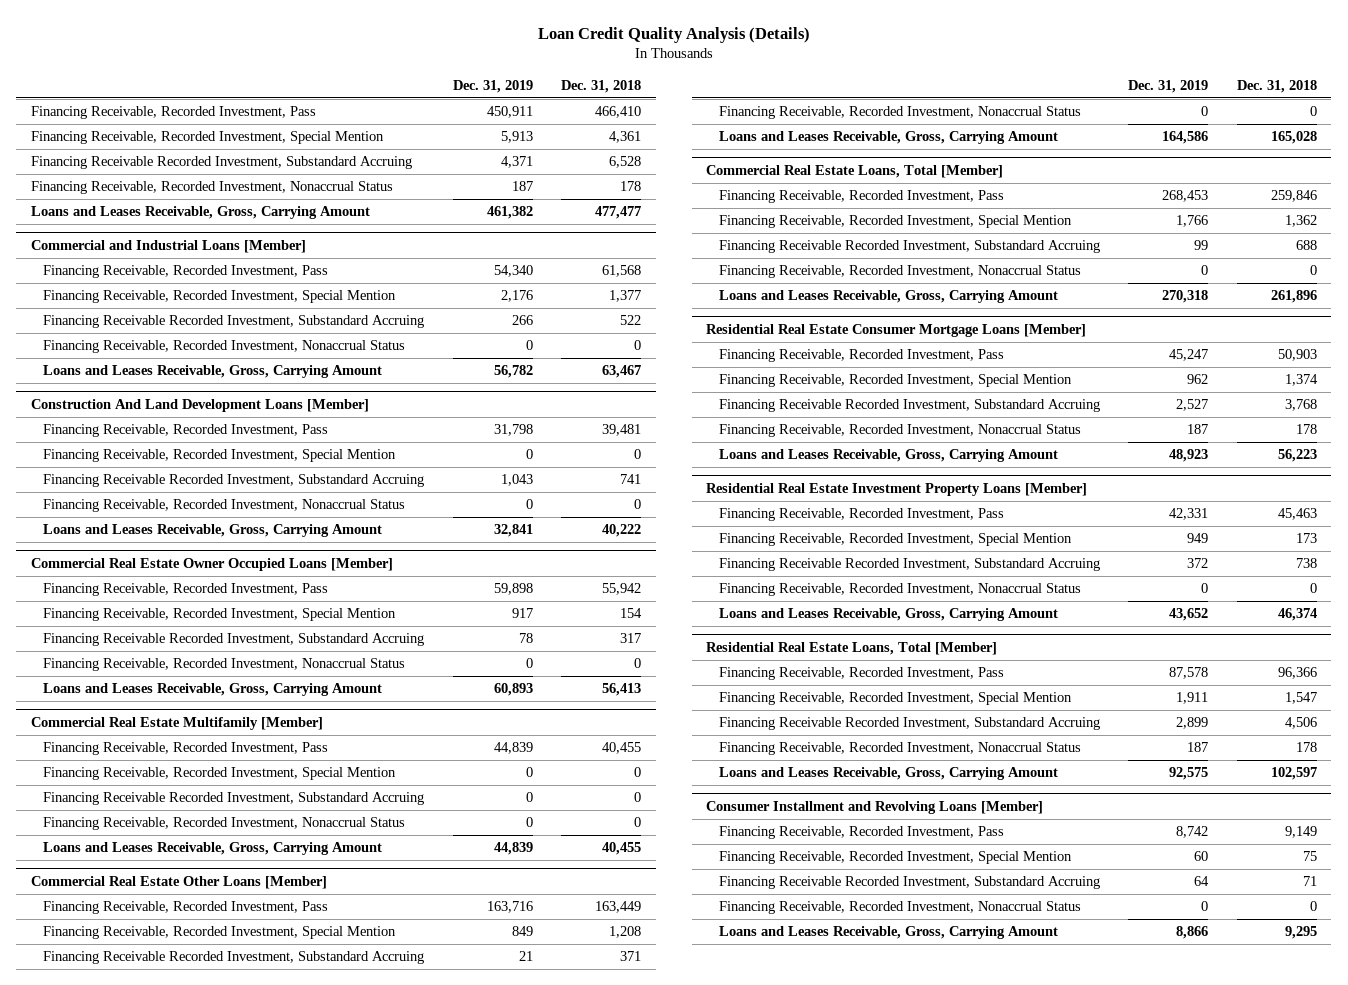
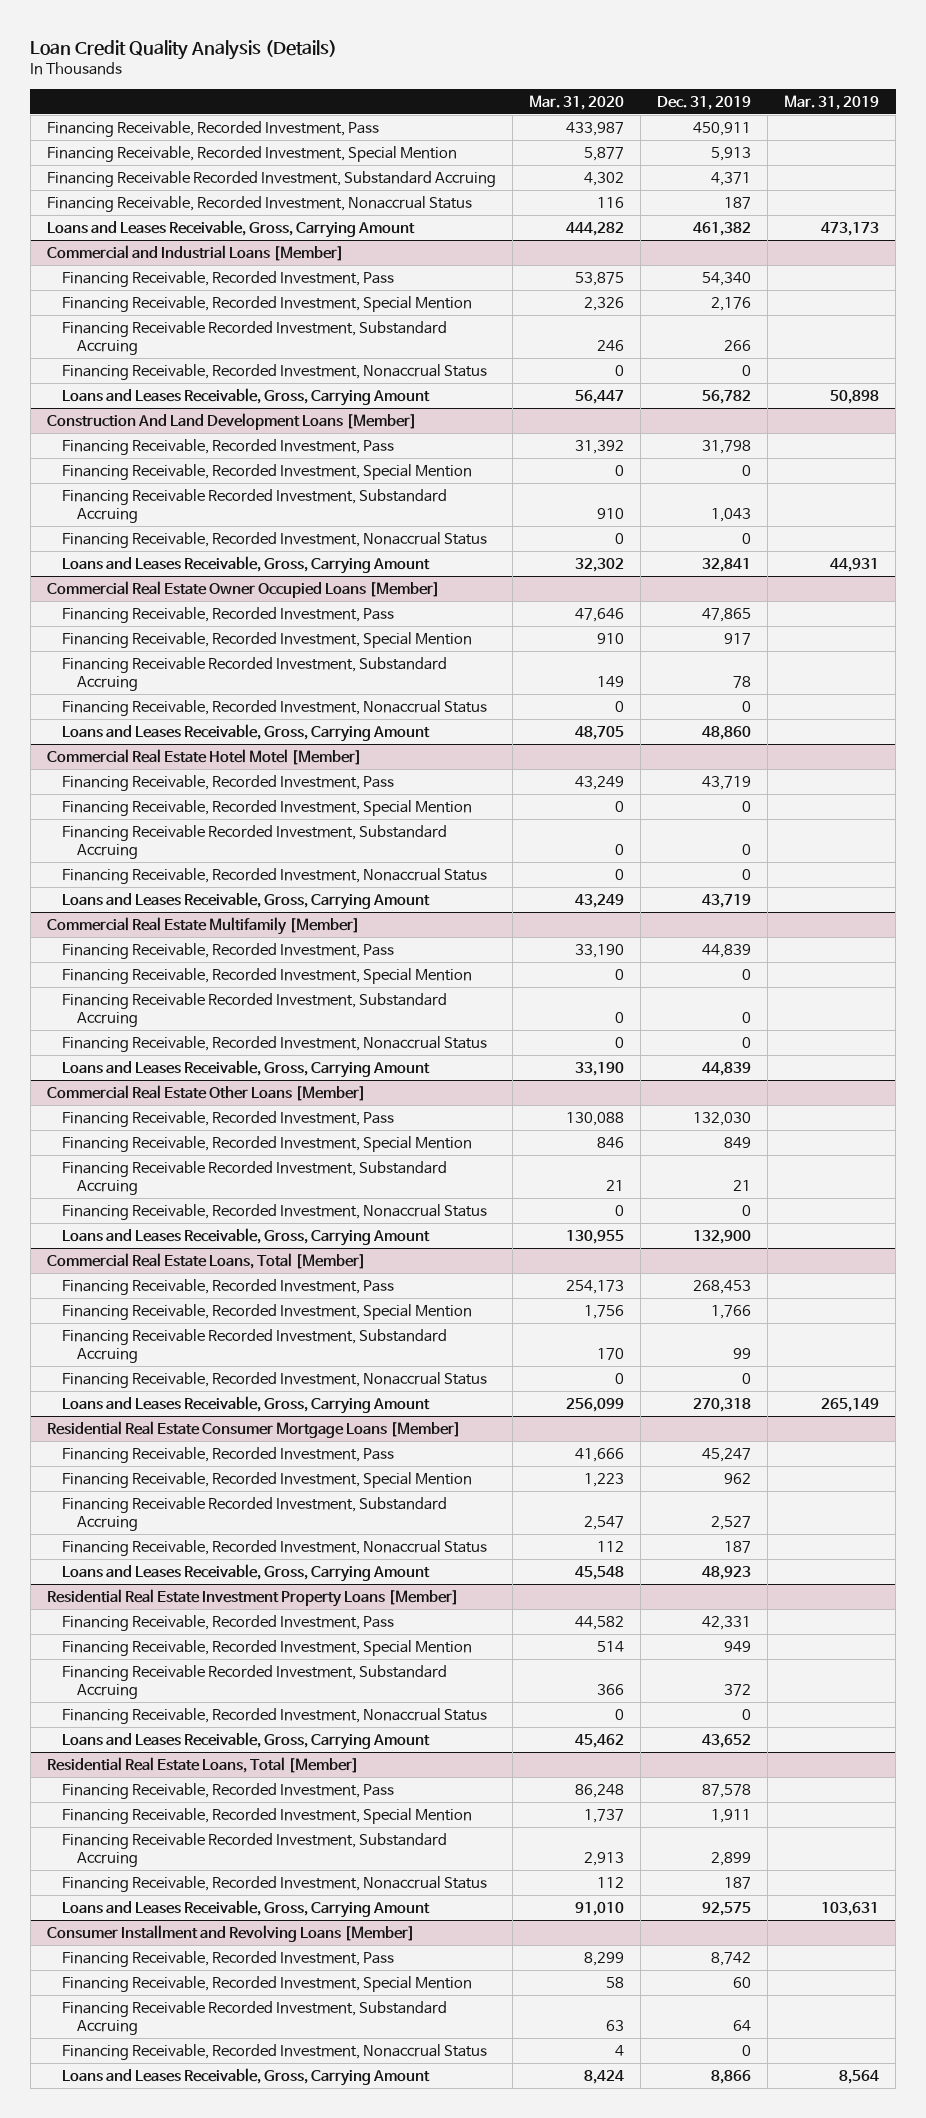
[561,80,642,94] Dec. 31, 2018 -> none
none -> [528,94,624,110] Mar. 31, 2020
none -> [784,94,880,110] Mar. 31, 2019
[493,583,533,596] 59,898 -> [701,607,751,622] 47,865
[493,683,533,697] 60,893 -> [701,725,751,740] 48,860
none -> [46,748,362,765] Commercial Real Estate Hotel Motel [Member]
none -> [61,774,394,791] Financing Receivable, Recorded Investment, Pass
none -> [61,799,472,816] Financing Receivable, Recorded Investment, Special Mention
none -> [61,824,447,860] Financing Receivable Recorded Investment, Substandard Accruing
none -> [61,867,487,884] Financing Receivable, Recorded Investment, Nonaccrual Status
none -> [61,891,430,910] Loans and Leases Receivable, Gross, Carrying Amount
[486,901,533,914] 163,716 -> [692,1111,751,1126] 132,030
[1162,131,1209,145] 164,586 -> [692,1229,751,1244] 132,900

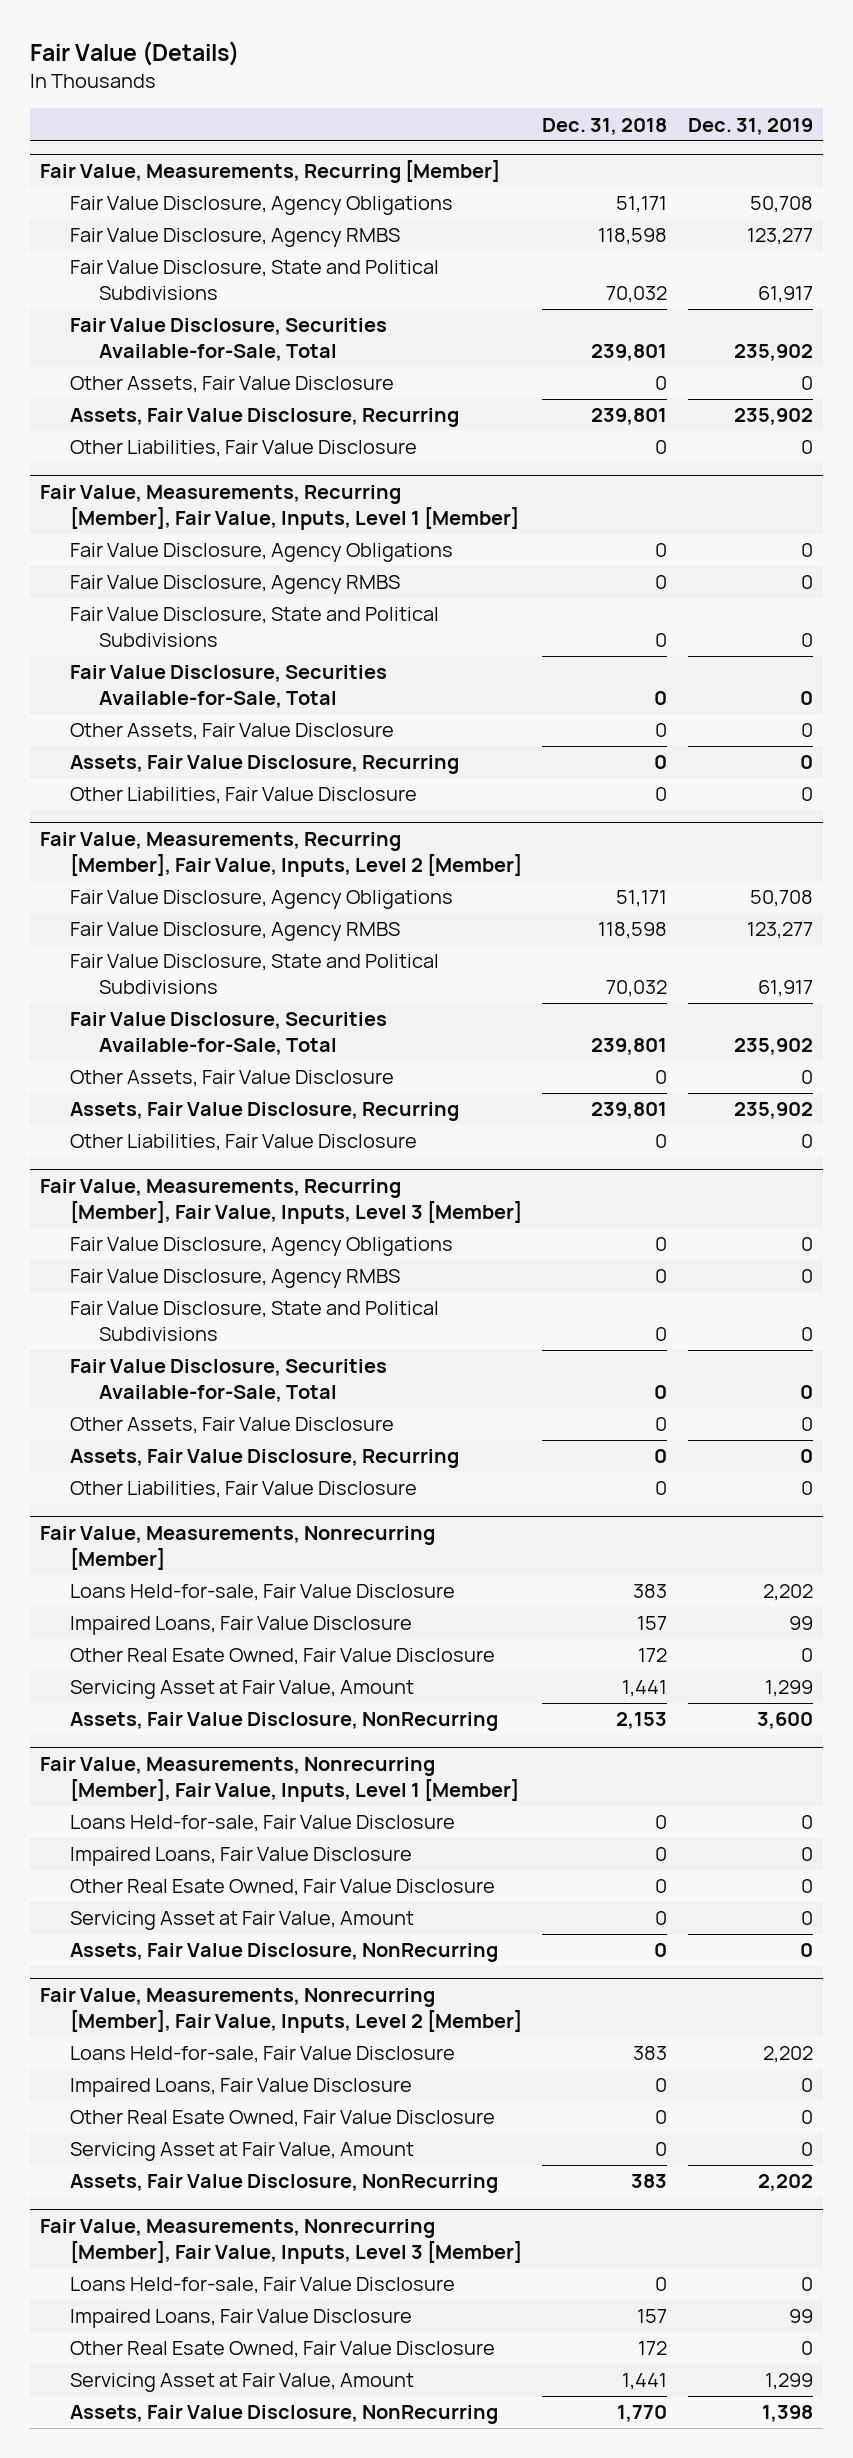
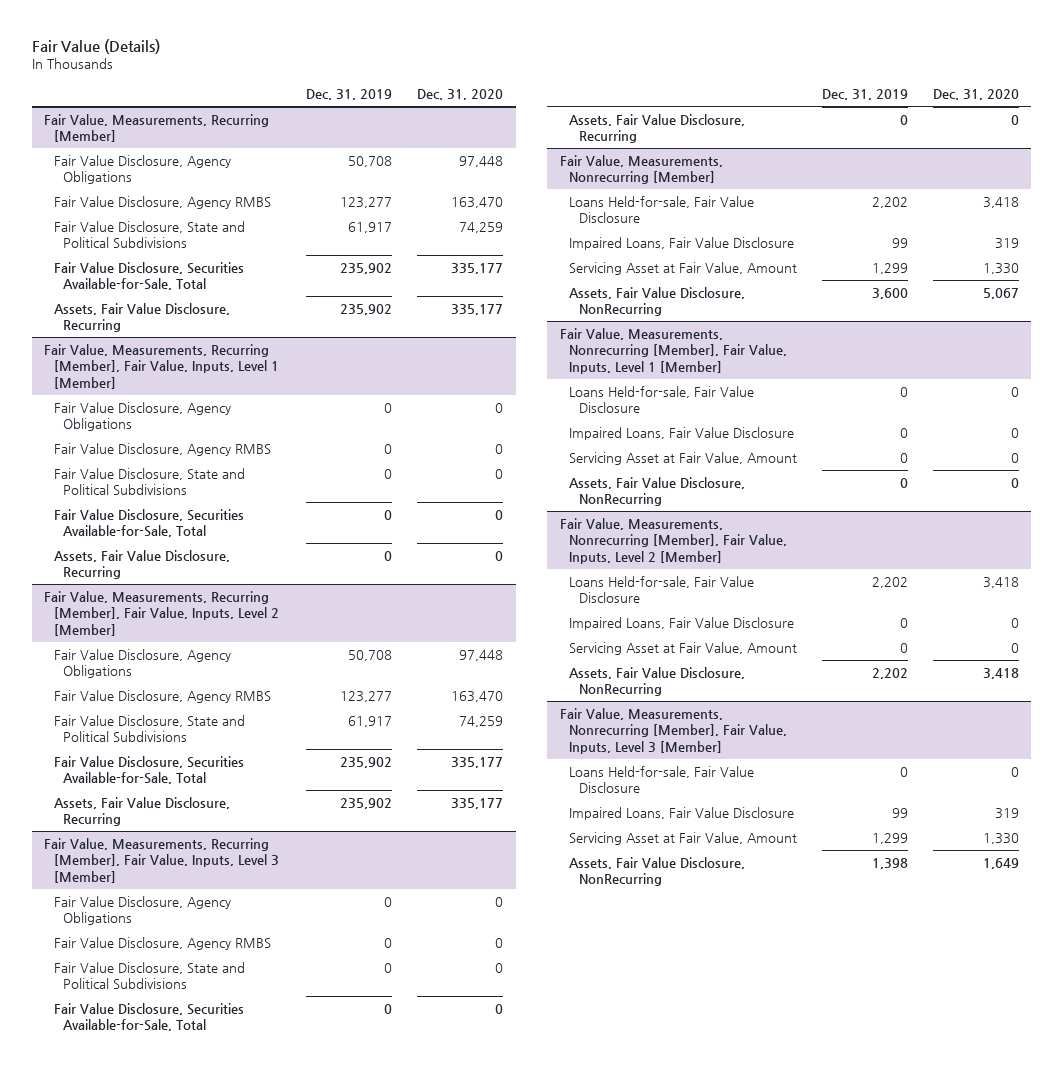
[542,117,668,135] Dec. 31, 2018 -> none
none -> [417,89,504,101] Dec. 31, 2020
[69,376,394,394] Other Assets, Fair Value Disclosure -> none
[69,440,417,458] Other Liabilities, Fair Value Disclosure -> none
[69,723,394,741] Other Assets, Fair Value Disclosure -> none
[69,787,417,805] Other Liabilities, Fair Value Disclosure -> none
[69,1070,394,1088] Other Assets, Fair Value Disclosure -> none
[69,1134,417,1152] Other Liabilities, Fair Value Disclosure -> none
[69,1417,394,1435] Other Assets, Fair Value Disclosure -> none
[69,1481,417,1499] Other Liabilities, Fair Value Disclosure -> none
[69,1648,495,1666] Other Real Esate Owned, Fair Value Disclosure -> none
[69,1879,495,1897] Other Real Esate Owned, Fair Value Disclosure -> none
[69,2110,495,2128] Other Real Esate Owned, Fair Value Disclosure -> none
[69,2341,495,2359] Other Real Esate Owned, Fair Value Disclosure -> none

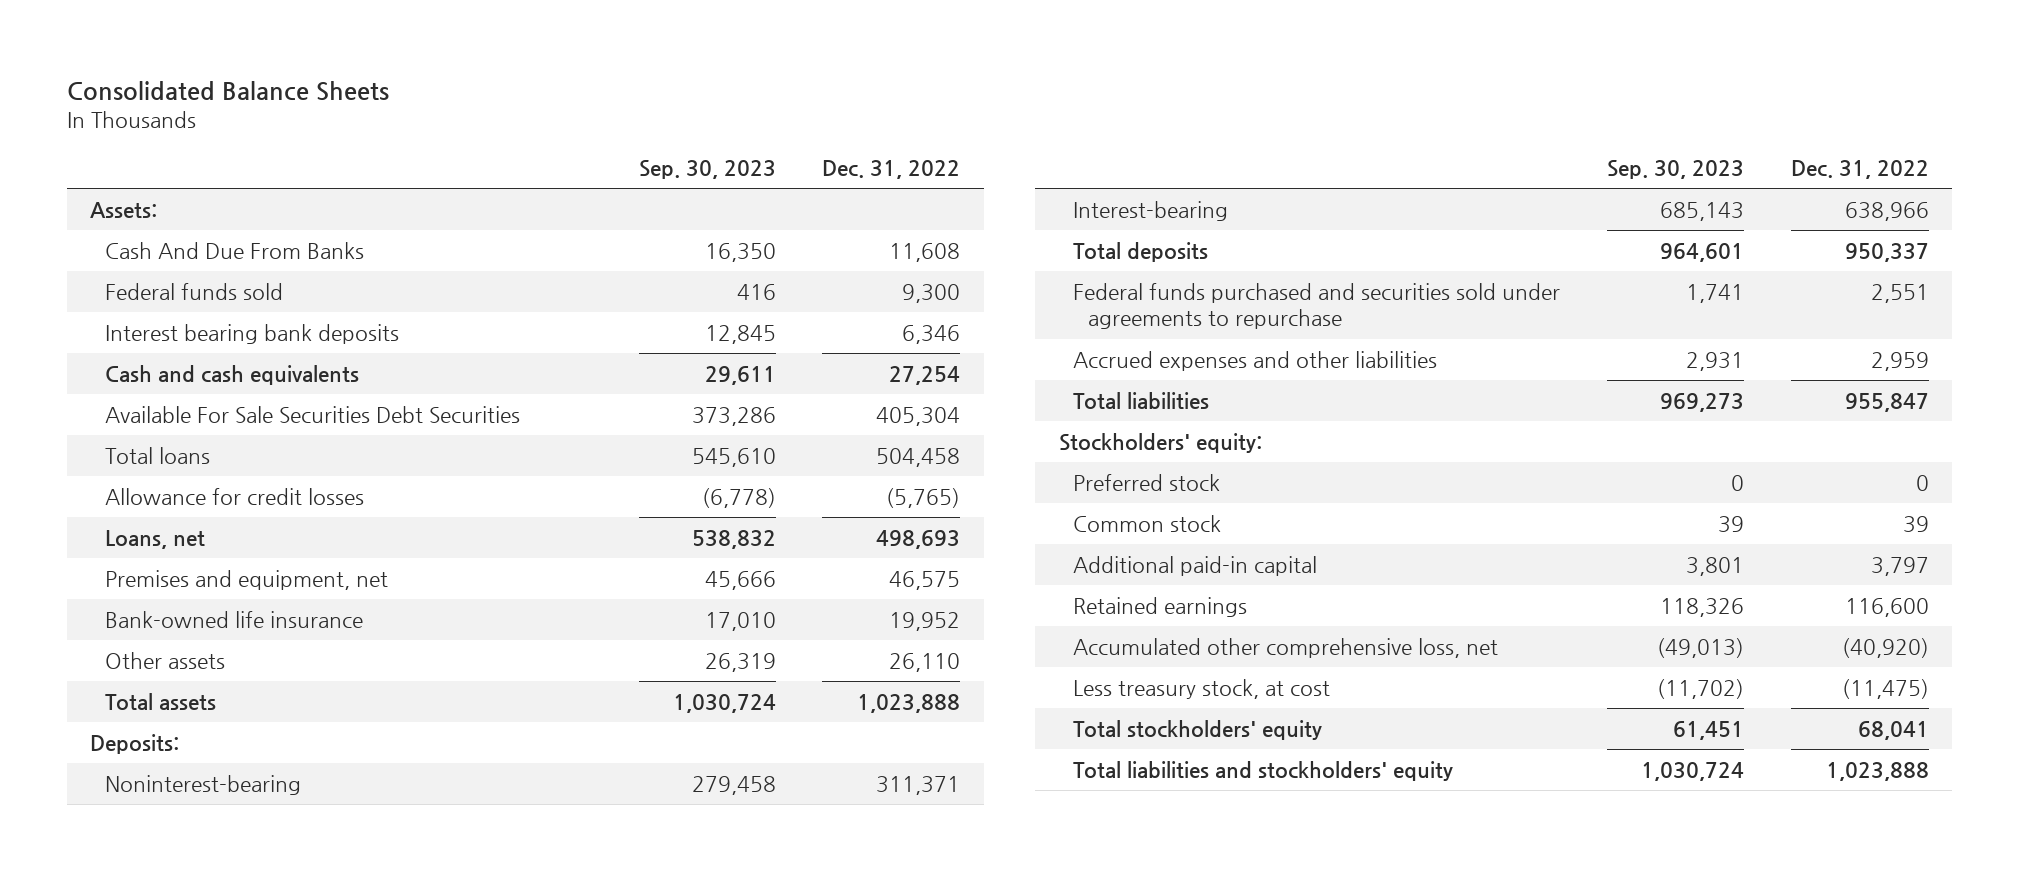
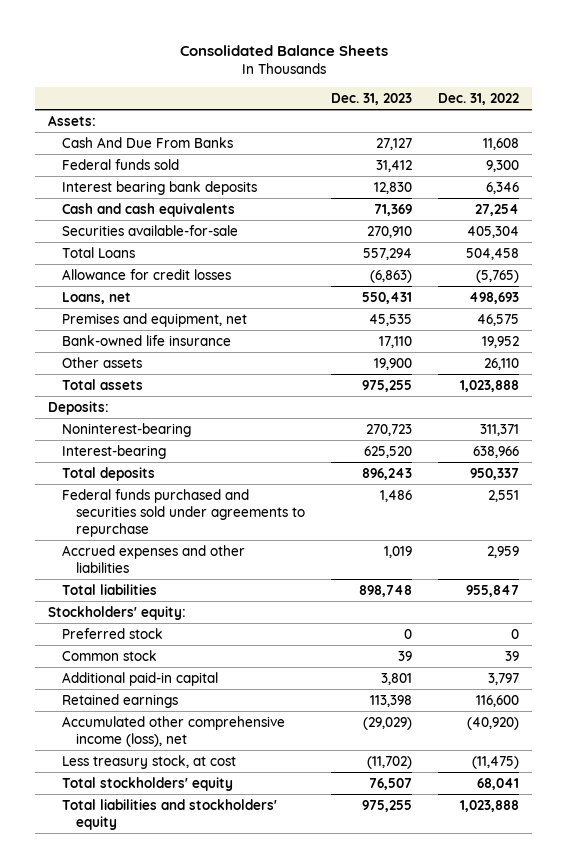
[638,159,776,179] Sep. 30, 2023 -> none
none -> [331,92,413,105] Dec. 31, 2023
[104,405,520,423] Available For Sale Securities Debt Securities -> [62,224,239,236] Securities available-for-sale
[104,446,210,464] Total loans -> [62,246,136,258] Total Loans
[1073,637,1499,658] Accumulated other comprehensive loss, net -> [62,715,286,747] Accumulated other comprehensive income (loss), net

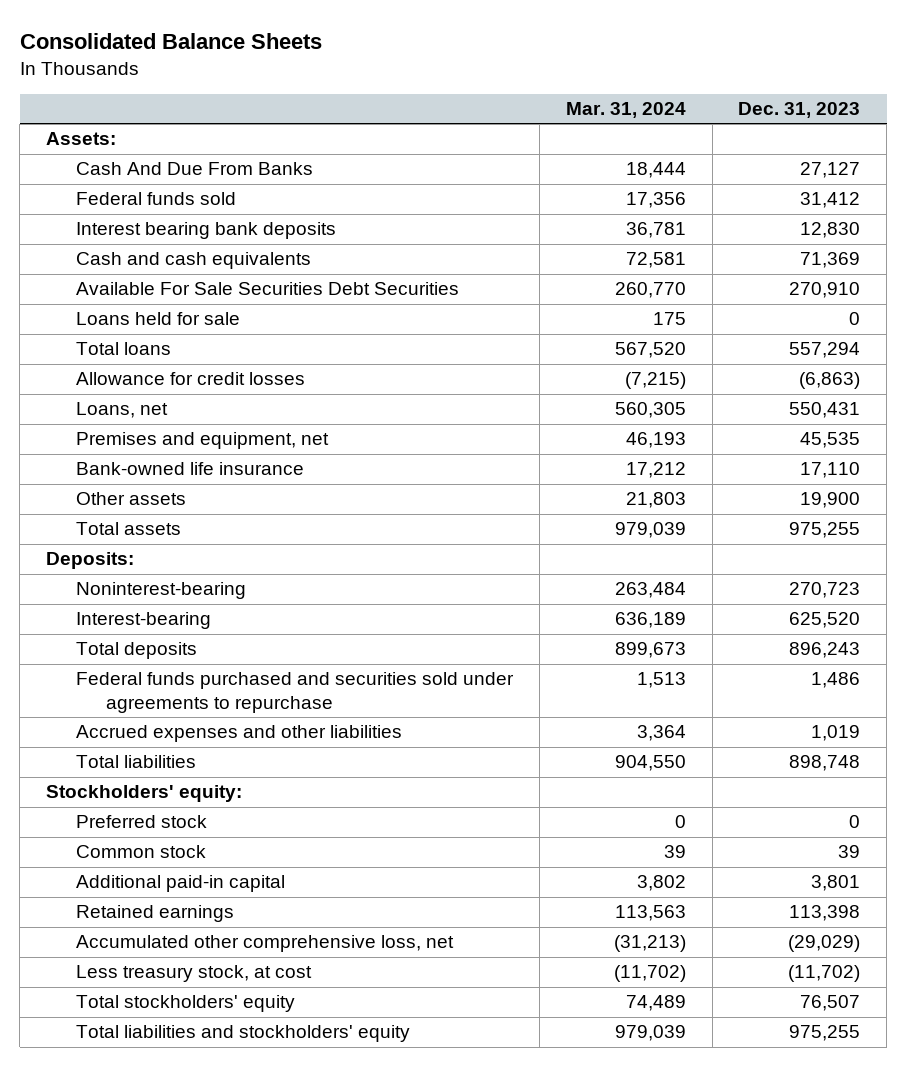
[437,92,519,105] Dec. 31, 2022 -> none
none -> [565,102,686,119] Mar. 31, 2024
[62,224,239,236] Securities available-for-sale -> [76,282,460,296] Available For Sale Securities Debt Securities
none -> [76,312,241,326] Loans held for sale
[62,246,136,258] Total Loans -> [76,342,172,356] Total loans
[62,715,286,747] Accumulated other comprehensive income (loss), net -> [76,935,455,953] Accumulated other comprehensive loss, net

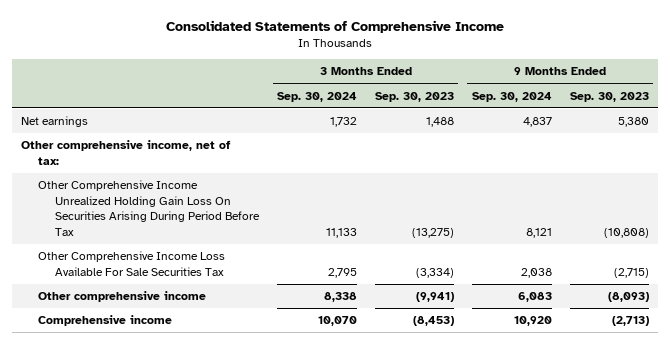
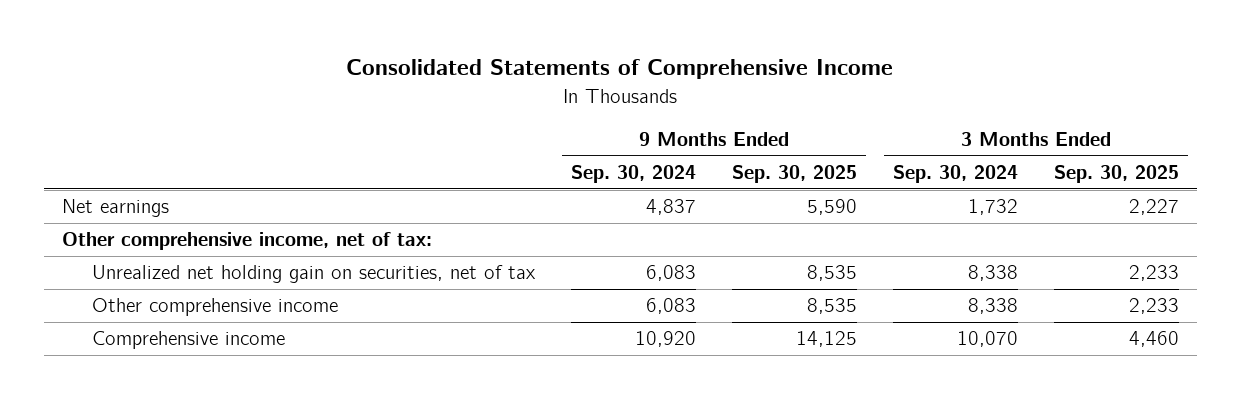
[375,91,455,102] Sep. 30, 2023 -> none
[569,91,649,102] Sep. 30, 2023 -> none
none -> [731,165,857,184] Sep. 30, 2025
none -> [1053,165,1179,184] Sep. 30, 2025
[38,180,261,236] Other Comprehensive Income Unrealized Holding Gain Loss On Securities Arising During Period Before Tax -> none
[38,251,226,276] Other Comprehensive Income Loss Available For Sale Securities Tax -> none
none -> [91,265,536,284] Unrealized net holding gain on securities, net of tax

